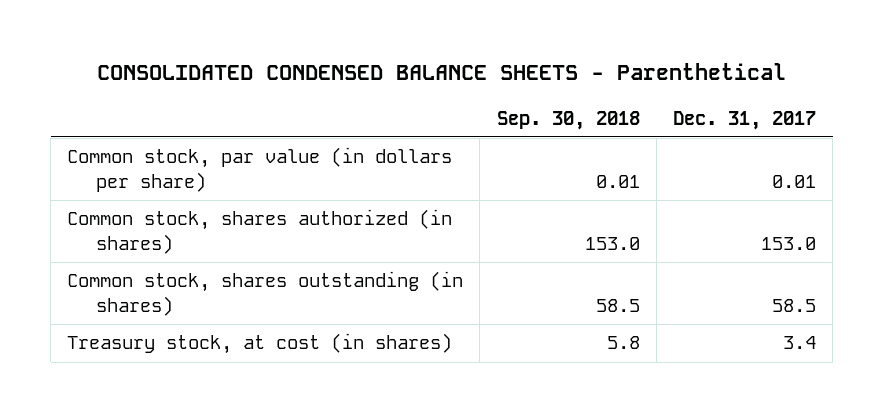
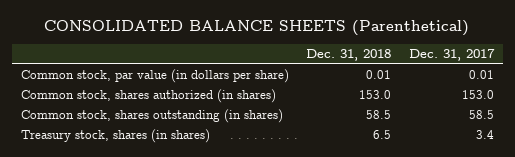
[96,63,786,81] CONSOLIDATED CONDENSED BALANCE SHEETS - Parenthetical -> [44,20,470,37] CONSOLIDATED BALANCE SHEETS (Parenthetical)
[496,110,640,130] Sep. 30, 2018 -> none
none -> [306,48,392,61] Dec. 31, 2018
[67,333,453,355] Treasury stock, at cost (in shares) -> [20,129,210,144] Treasury stock, shares (in shares)

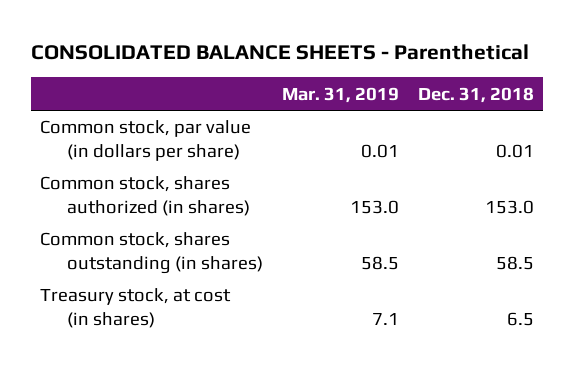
[44,20,470,37] CONSOLIDATED BALANCE SHEETS (Parenthetical) -> [30,43,529,60] CONSOLIDATED BALANCE SHEETS - Parenthetical
[408,48,495,61] Dec. 31, 2017 -> none
none -> [282,86,400,103] Mar. 31, 2019
[20,129,210,144] Treasury stock, shares (in shares) -> [39,288,231,328] Treasury stock, at cost (in shares)

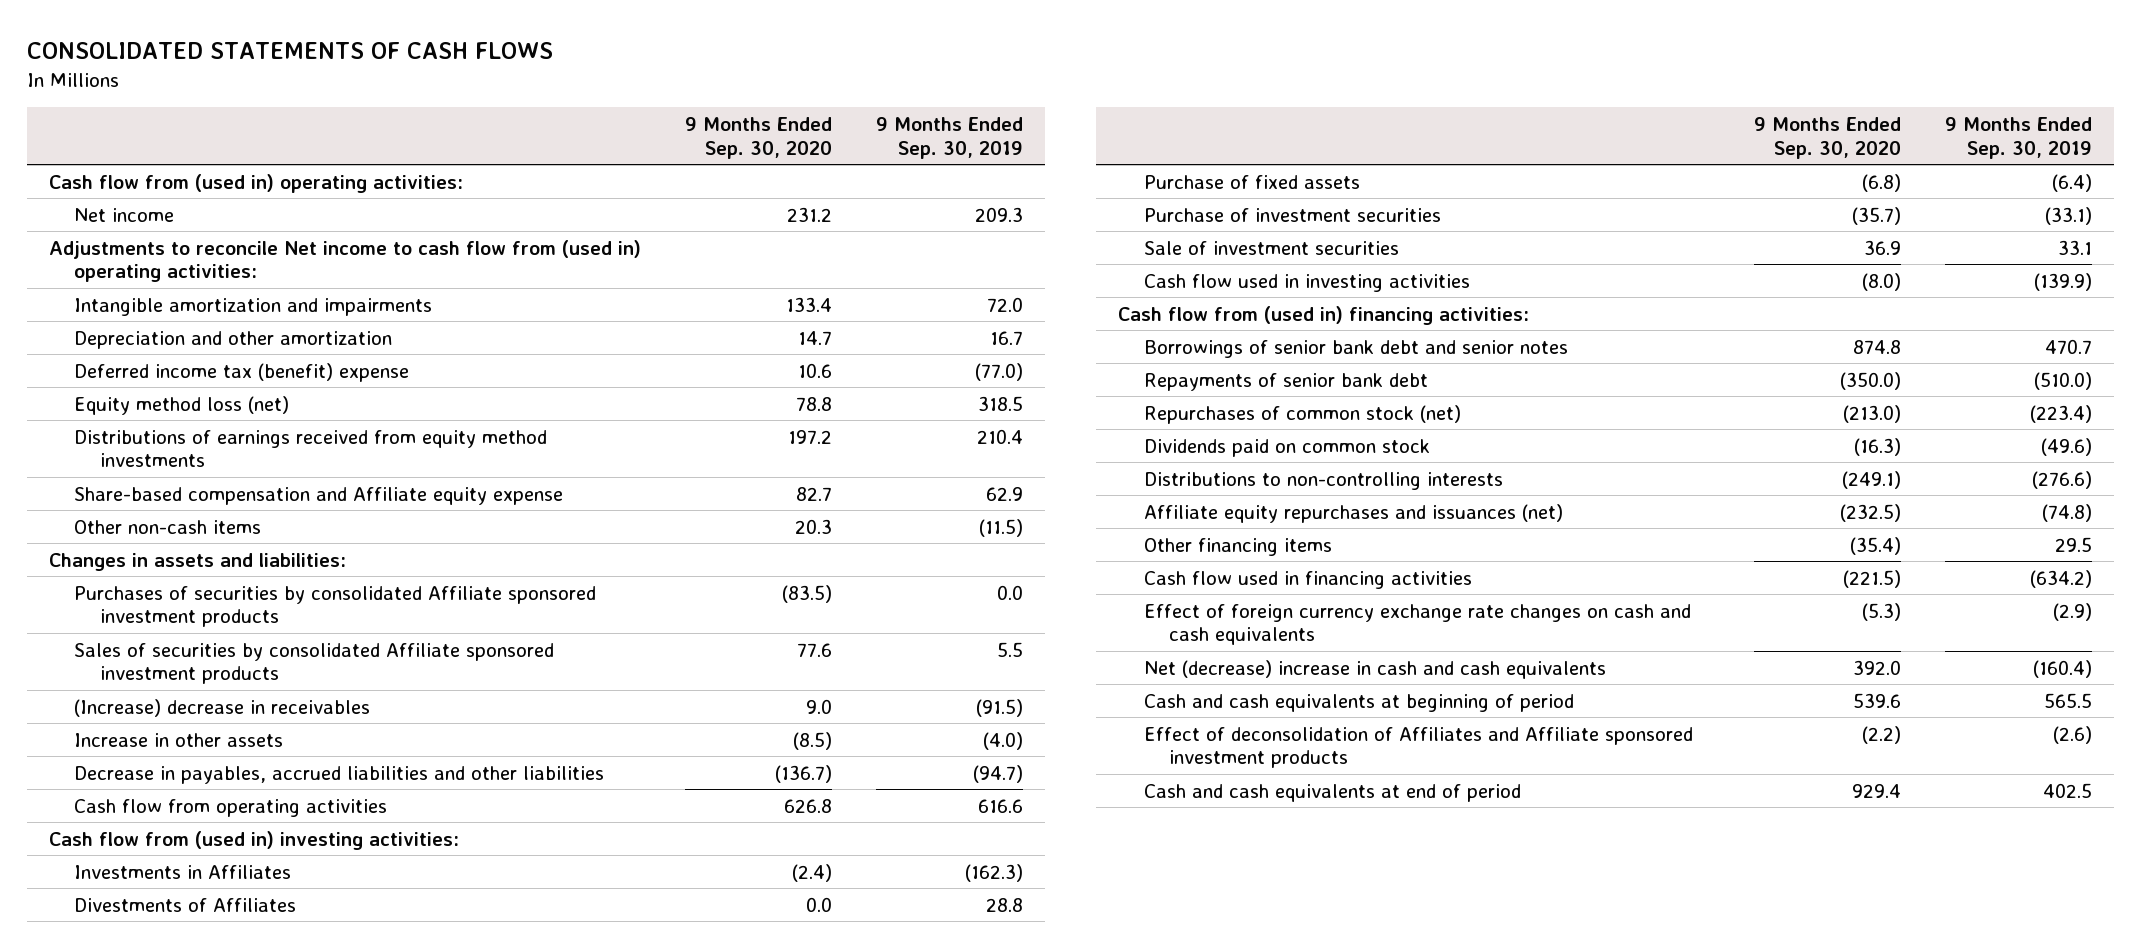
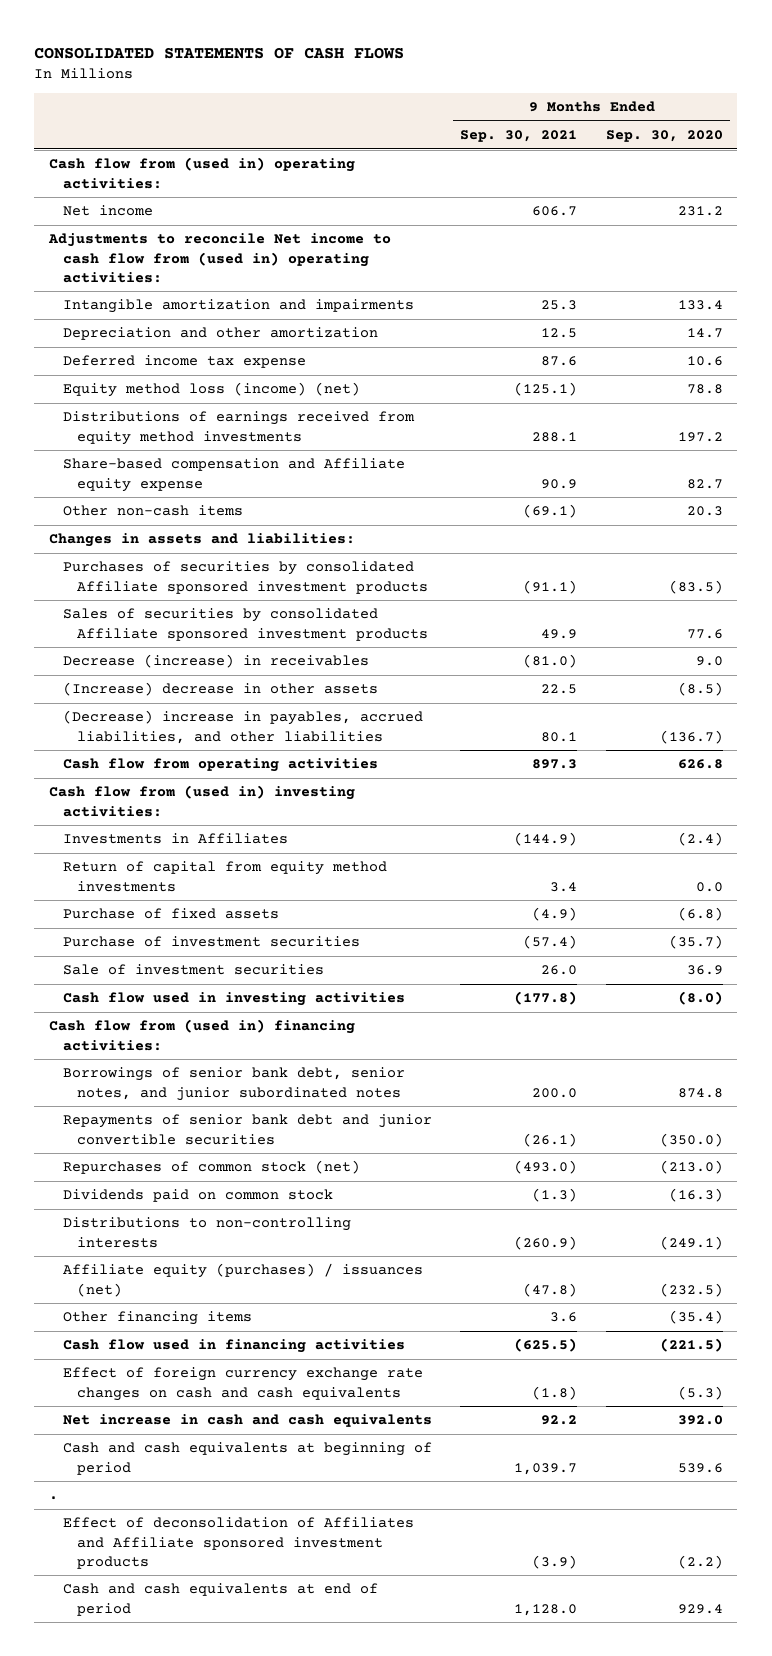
[875,116,1023,159] 9 Months Ended Sep. 30, 2019 -> none
none -> [460,130,578,143] Sep. 30, 2021
[74,362,410,382] Deferred income tax (benefit) expense -> [62,355,306,369] Deferred income tax expense
[74,395,290,415] Equity method loss (net) -> [62,382,360,398] Equity method loss (income) (net)
[74,698,371,717] (Increase) decrease in receivables -> [62,654,369,669] Decrease (increase) in receivables
[74,732,284,747] Increase in other assets -> [62,682,378,697] (Increase) decrease in other assets
[74,765,605,784] Decrease in payables, accrued liabilities and other liabilities -> [62,710,423,744] (Decrease) increase in payables, accrued liabilities, and other liabilities
[74,897,297,912] Divestments of Affiliates -> none
none -> [62,861,387,892] Return of capital from equity method investments
[1143,339,1568,358] Borrowings of senior bank debt and senior notes -> [62,1067,405,1101] Borrowings of senior bank debt, senior notes, and junior subordinated notes
[1143,372,1428,391] Repayments of senior bank debt -> [62,1114,432,1145] Repayments of senior bank debt and junior convertible securities
[1143,503,1563,523] Affiliate equity repurchases and issuances (net) -> [62,1263,423,1297] Affiliate equity (purchases) / issuances (net)
[1143,659,1606,679] Net (decrease) increase in cash and cash equivalents -> [62,1414,432,1428] Net increase in cash and cash equivalents
none -> [48,1496,58,1501] .

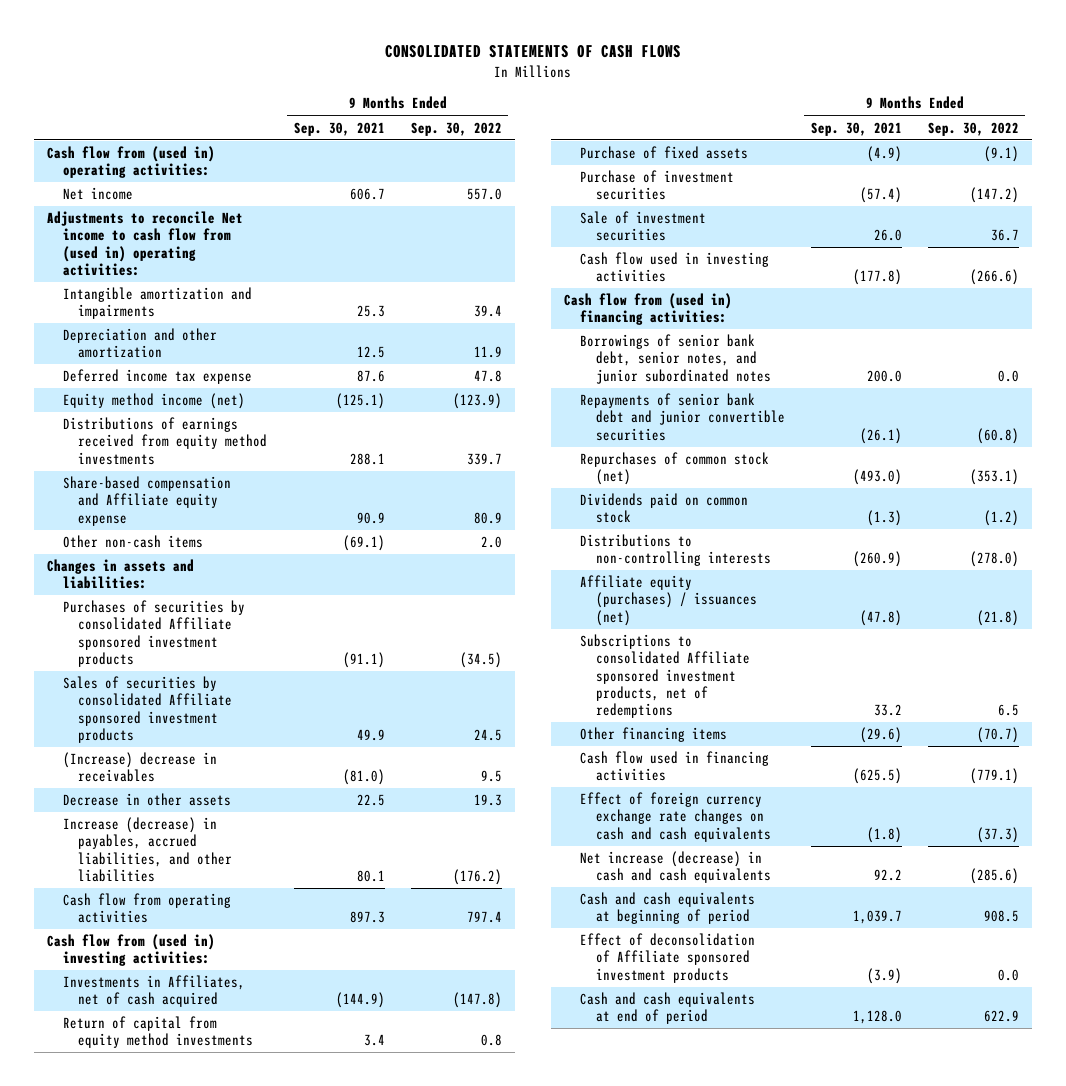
[605,130,723,143] Sep. 30, 2020 -> none
none -> [410,121,502,136] Sep. 30, 2022
[62,382,360,398] Equity method loss (income) (net) -> [62,393,245,410] Equity method income (net)
[62,654,369,669] Decrease (increase) in receivables -> [62,752,217,783] (Increase) decrease in receivables
[62,682,378,697] (Increase) decrease in other assets -> [62,793,231,807] Decrease in other assets
[62,710,423,744] (Decrease) increase in payables, accrued liabilities, and other liabilities -> [62,817,233,882] Increase (decrease) in payables, accrued liabilities, and other liabilities
[62,833,288,845] Investments in Affiliates -> [62,975,245,1008] Investments in Affiliates, net of cash acquired
none -> [580,634,750,719] Subscriptions to consolidated Affiliate sponsored investment products, net of redemptions
[550,1312,578,1323] 3.6 -> [859,727,902,744] (29.6)
[62,1414,432,1428] Net increase in cash and cash equivalents -> [580,851,771,884] Net increase (decrease) in cash and cash equivalents
[48,1496,58,1501] . -> none
[62,1517,414,1569] Effect of deconsolidation of Affiliates and Affiliate sponsored investment products -> [580,933,756,983] Effect of deconsolidation of Affiliate sponsored investment products

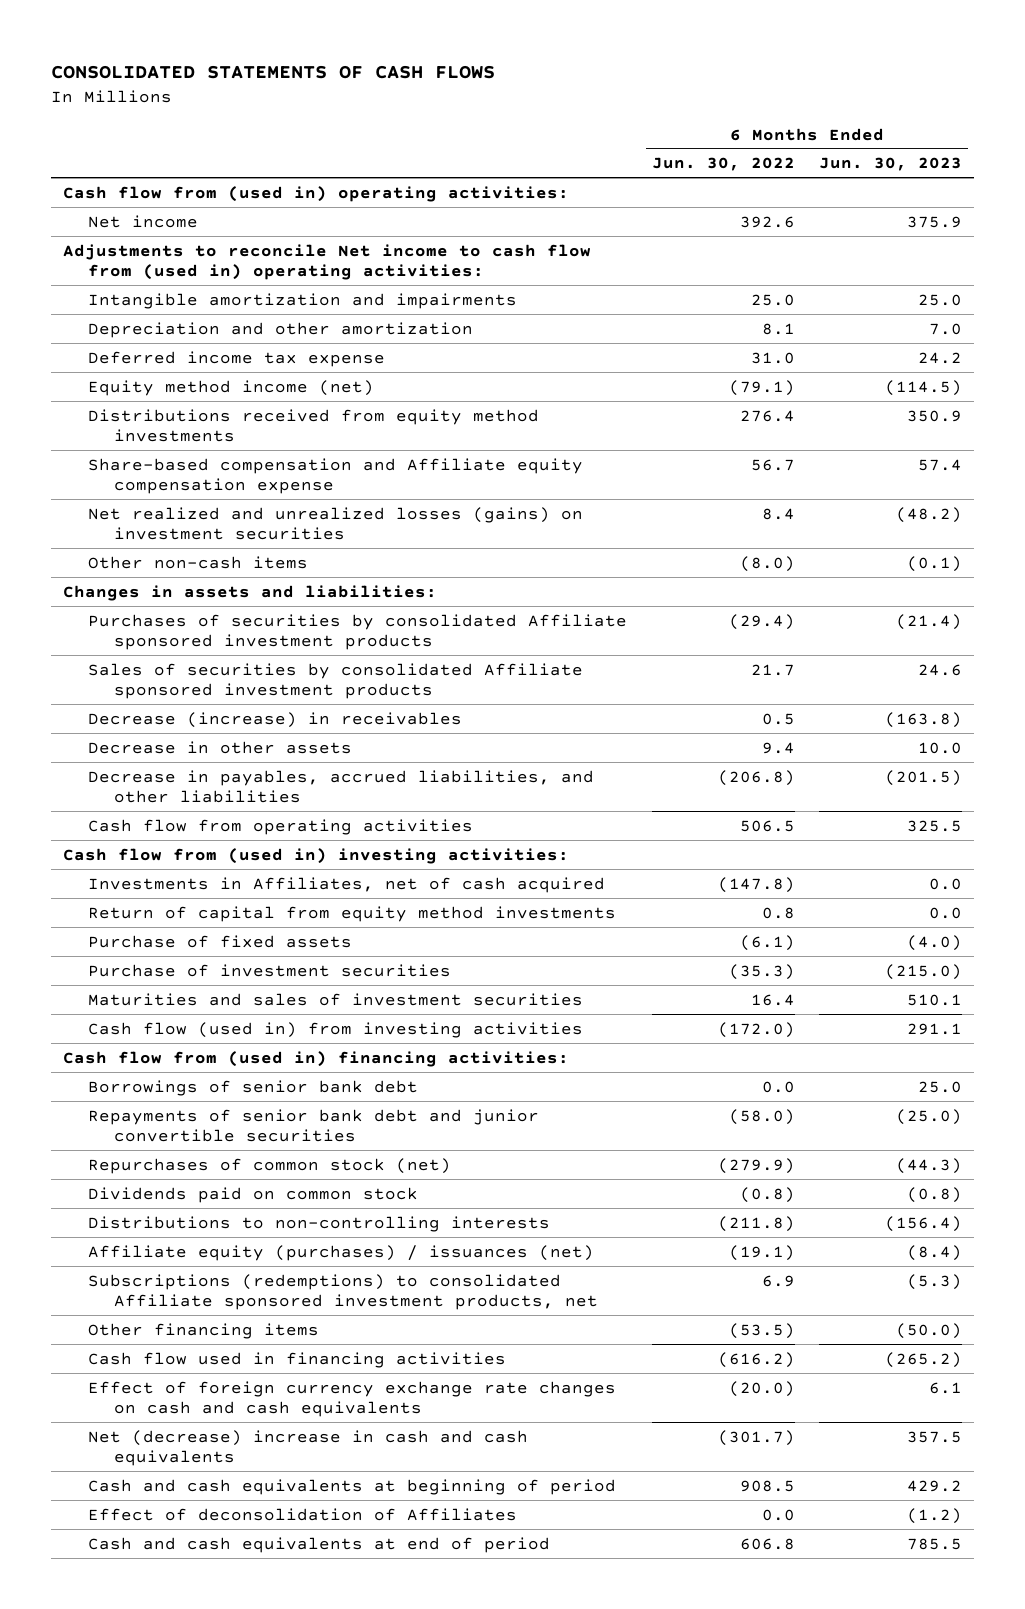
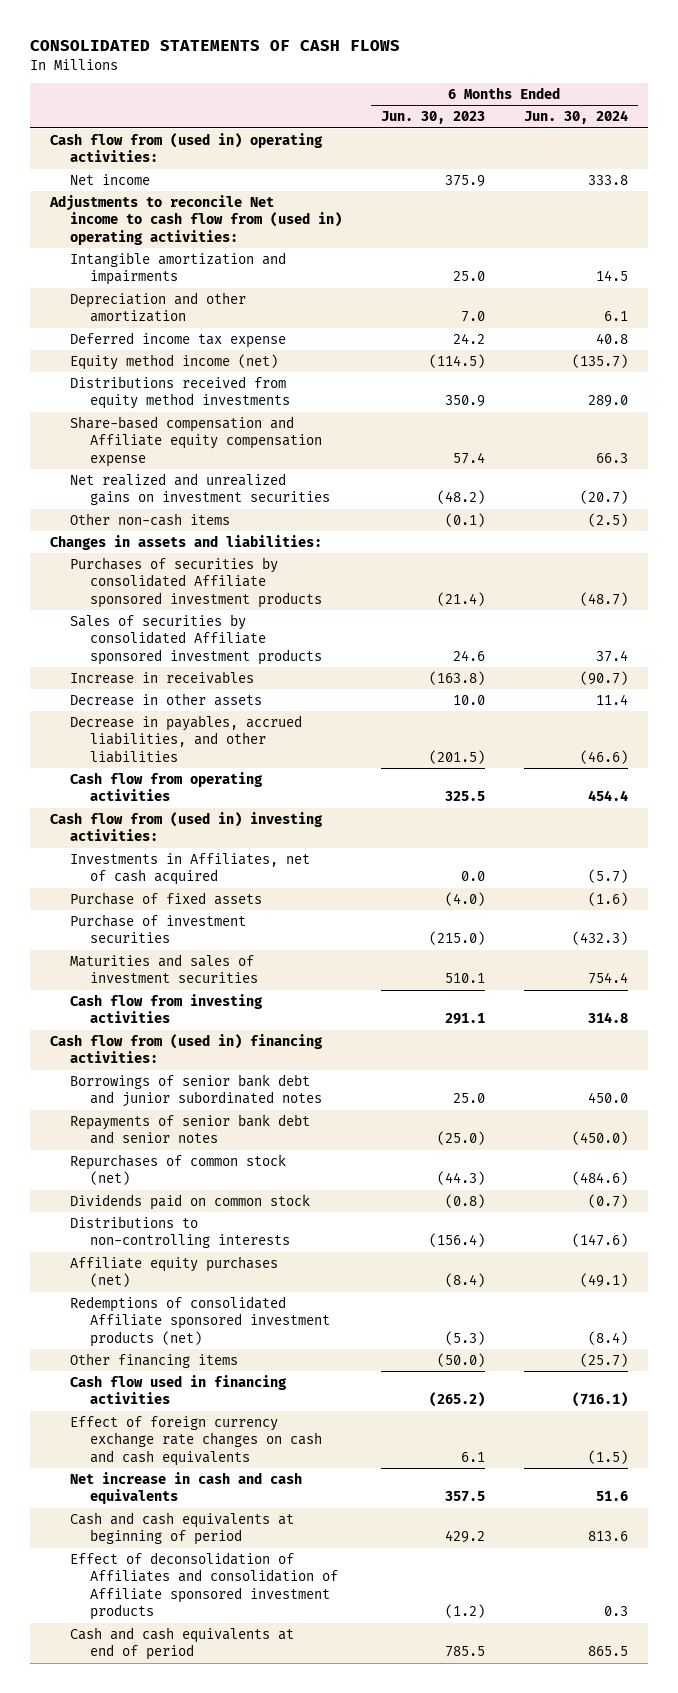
[651,157,795,172] Jun. 30, 2022 -> none
none -> [524,110,629,125] Jun. 30, 2024
[88,506,584,541] Net realized and unrealized losses (gains) on investment securities -> [69,472,330,506] Net realized and unrealized gains on investment securities
[88,711,463,728] Decrease (increase) in receivables -> [69,670,254,684] Increase in receivables
[88,905,617,922] Return of capital from equity method investments -> none
[88,1021,584,1038] Cash flow (used in) from investing activities -> [69,993,263,1024] Cash flow from investing activities
[88,1079,419,1096] Borrowings of senior bank debt -> [69,1073,322,1108] Borrowings of senior bank debt and junior subordinated notes
[88,1108,540,1143] Repayments of senior bank debt and junior convertible securities -> [69,1113,310,1145] Repayments of senior bank debt and senior notes
[88,1244,595,1261] Affiliate equity (purchases) / issuances (net) -> [69,1255,278,1288] Affiliate equity purchases (net)
[88,1273,598,1311] Subscriptions (redemptions) to consolidated Affiliate sponsored investment products, net -> [69,1295,330,1347] Redemptions of consolidated Affiliate sponsored investment products (net)
[88,1429,529,1467] Net (decrease) increase in cash and cash equivalents -> [69,1471,302,1505] Net increase in cash and cash equivalents
[88,1507,518,1521] Effect of deconsolidation of Affiliates -> none
none -> [69,1551,338,1621] Effect of deconsolidation of Affiliates and consolidation of Affiliate sponsored investment products

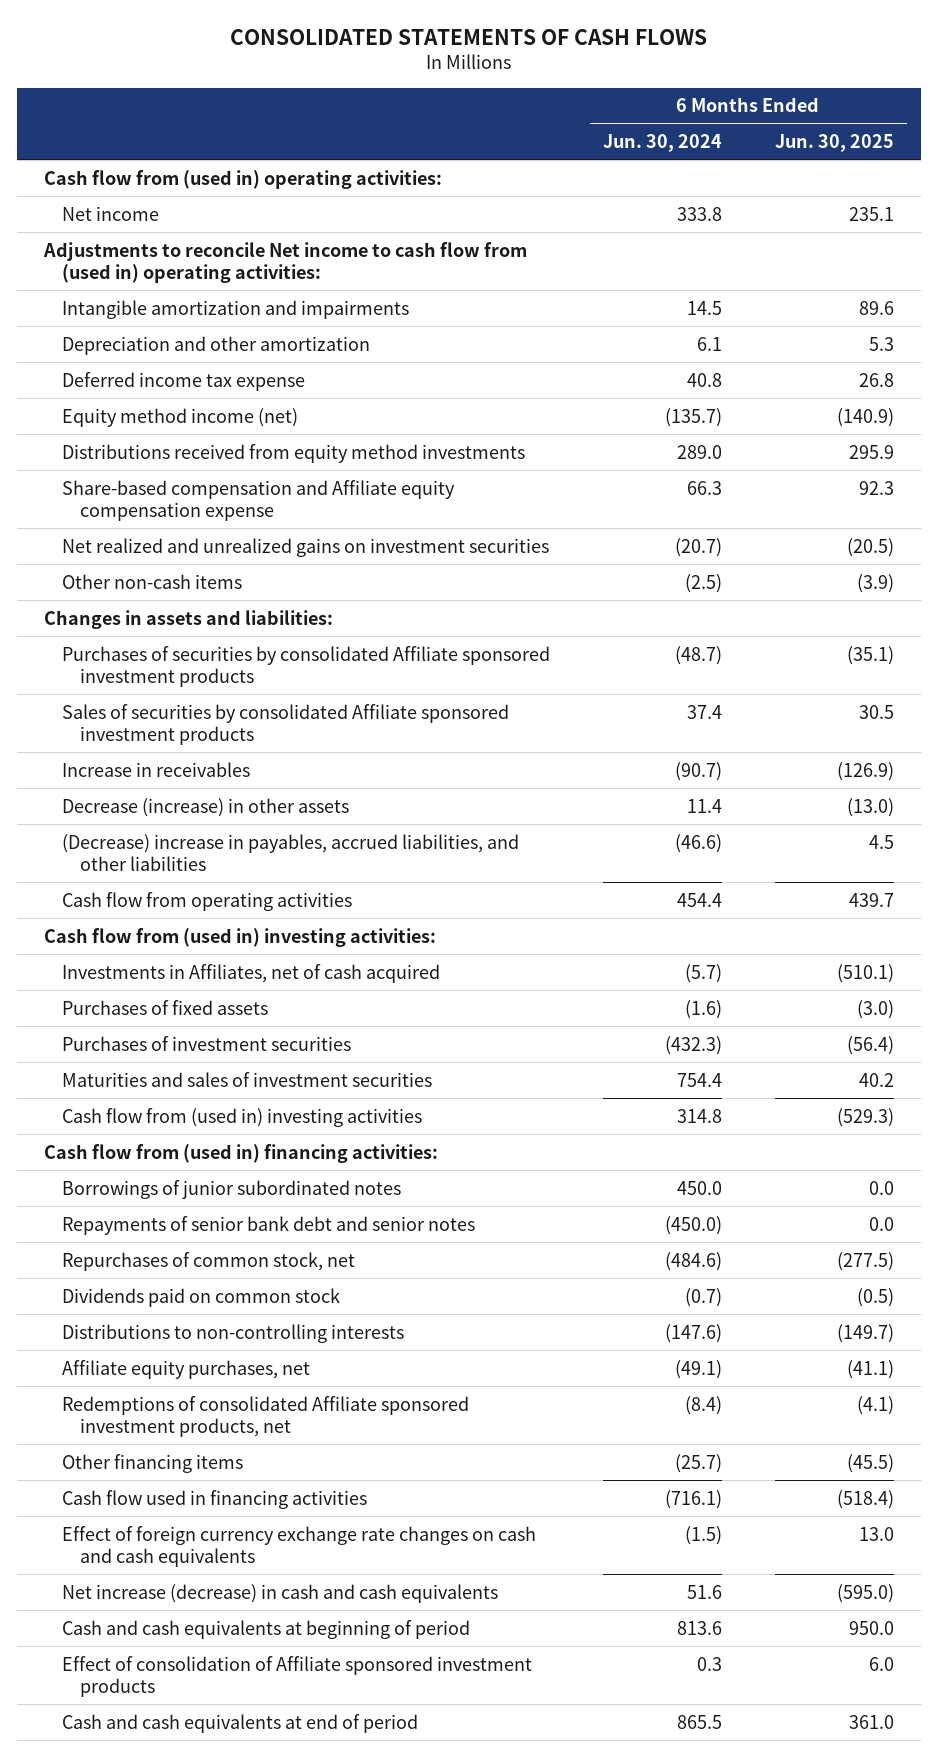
[380,111,485,125] Jun. 30, 2023 -> none
none -> [775,134,895,153] Jun. 30, 2025
[69,692,262,706] Decrease in other assets -> [61,797,349,817] Decrease (increase) in other assets
[69,714,302,763] Decrease in payables, accrued liabilities, and other liabilities -> [61,833,519,872] (Decrease) increase in payables, accrued liabilities, and other liabilities
[69,891,262,905] Purchase of fixed assets -> [61,999,268,1015] Purchases of fixed assets
[69,913,246,944] Purchase of investment securities -> [61,1035,351,1051] Purchases of investment securities
[69,993,263,1024] Cash flow from investing activities -> [61,1107,422,1127] Cash flow from (used in) investing activities
[69,1073,322,1108] Borrowings of senior bank debt and junior subordinated notes -> [61,1179,401,1199] Borrowings of junior subordinated notes
[69,1153,286,1186] Repurchases of common stock (net) -> [61,1251,355,1271] Repurchases of common stock, net
[69,1255,278,1288] Affiliate equity purchases (net) -> [61,1359,310,1379] Affiliate equity purchases, net
[69,1295,330,1347] Redemptions of consolidated Affiliate sponsored investment products (net) -> [61,1395,469,1438] Redemptions of consolidated Affiliate sponsored investment products, net
[69,1471,302,1505] Net increase in cash and cash equivalents -> [61,1583,498,1603] Net increase (decrease) in cash and cash equivalents
[69,1551,338,1621] Effect of deconsolidation of Affiliates and consolidation of Affiliate sponsored investment products -> [61,1655,532,1698] Effect of consolidation of Affiliate sponsored investment products

